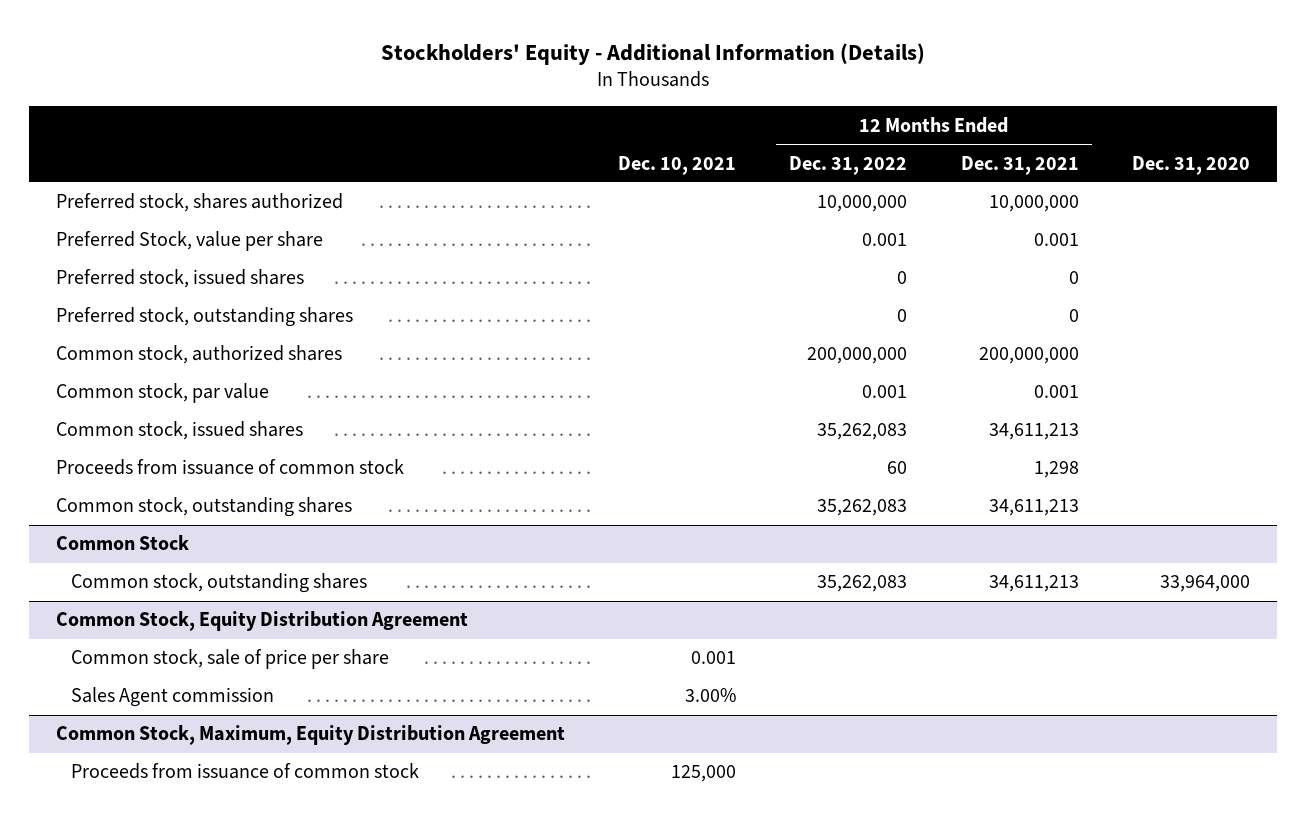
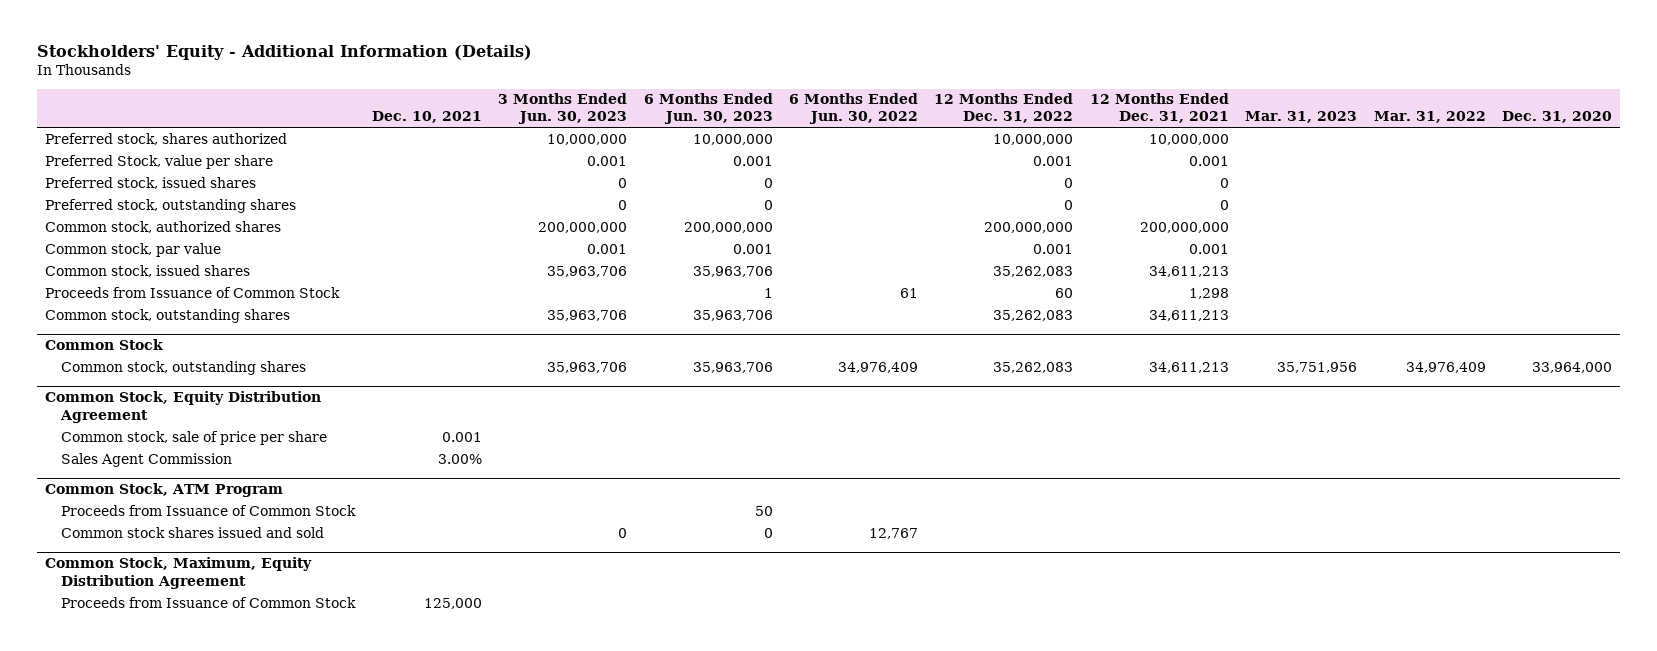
none -> [498,93,628,125] 3 Months Ended Jun. 30, 2023
none -> [643,93,773,125] 6 Months Ended Jun. 30, 2023
none -> [789,93,919,125] 6 Months Ended Jun. 30, 2022
none -> [1245,111,1358,124] Mar. 31, 2023
none -> [1373,111,1486,124] Mar. 31, 2022
[55,459,404,476] Proceeds from issuance of common stock -> [44,286,340,298] Proceeds from Issuance of Common Stock
[71,687,275,708] Sales Agent commission -> [61,452,233,467] Sales Agent Commission
none -> [44,483,283,498] Common Stock, ATM Program
none -> [61,504,357,516] Proceeds from Issuance of Common Stock
none -> [61,526,325,538] Common stock shares issued and sold
[71,763,420,780] Proceeds from issuance of common stock -> [61,596,357,608] Proceeds from Issuance of Common Stock

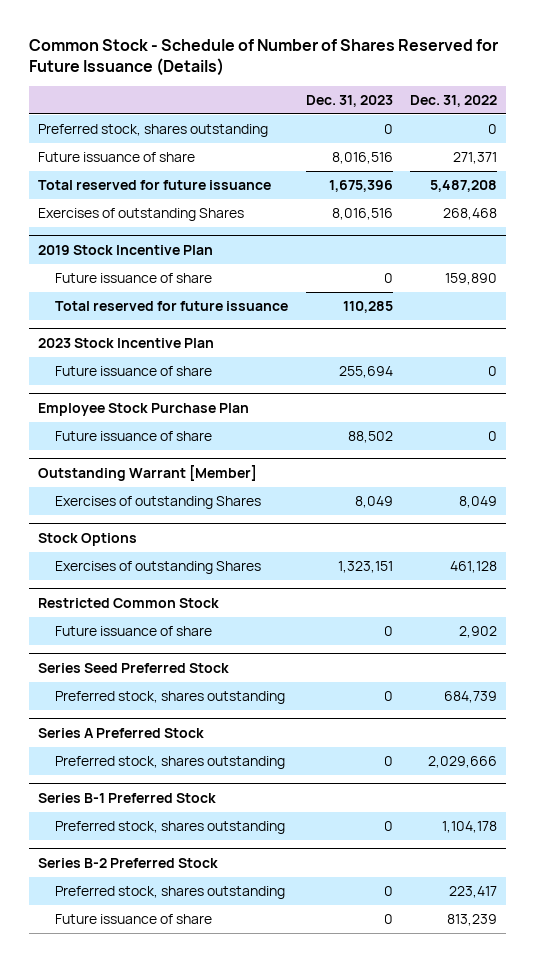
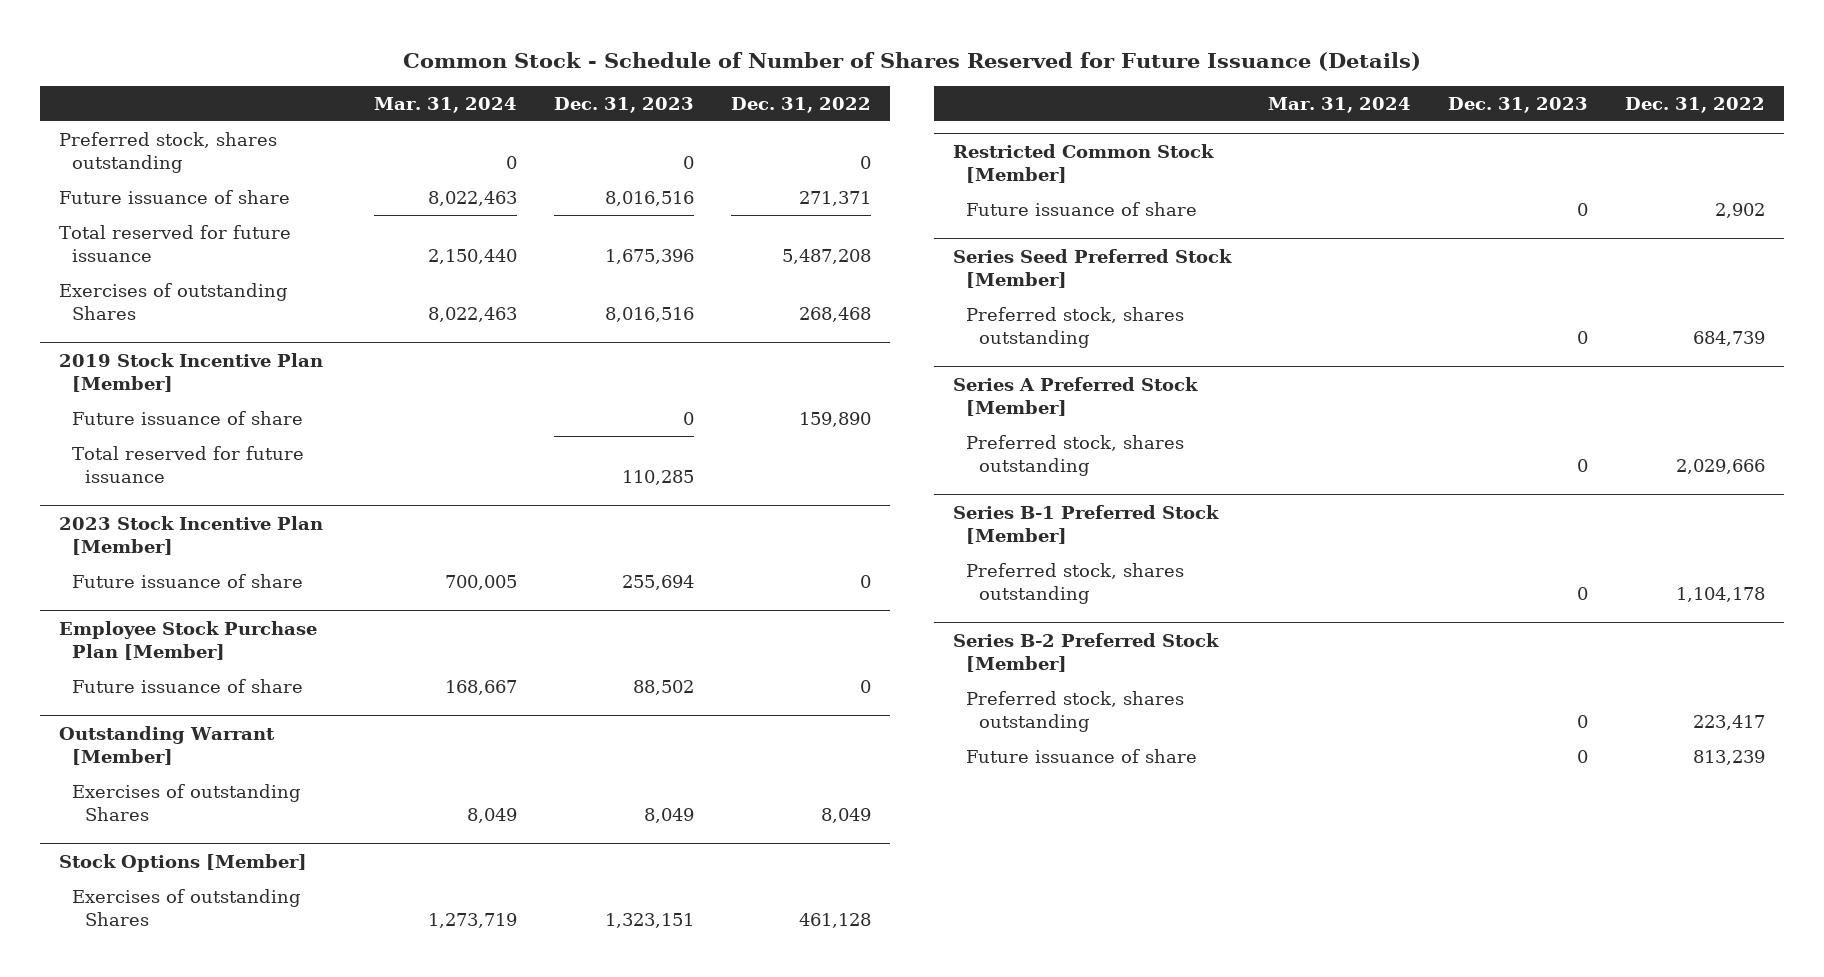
none -> [373,96,517,113] Mar. 31, 2024
[38,244,214,255] 2019 Stock Incentive Plan -> [58,352,323,392] 2019 Stock Incentive Plan [Member]
[38,337,215,348] 2023 Stock Incentive Plan -> [58,515,323,555] 2023 Stock Incentive Plan [Member]
[38,402,250,416] Employee Stock Purchase Plan -> [58,620,317,660] Employee Stock Purchase Plan [Member]
[38,532,138,546] Stock Options -> [58,853,307,872] Stock Options [Member]
[38,597,220,608] Restricted Common Stock -> [952,143,1214,183] Restricted Common Stock [Member]
[38,662,230,673] Series Seed Preferred Stock -> [952,248,1232,288] Series Seed Preferred Stock [Member]
[38,727,205,738] Series A Preferred Stock -> [952,376,1198,416] Series A Preferred Stock [Member]
[38,792,217,803] Series B-1 Preferred Stock -> [952,504,1219,544] Series B-1 Preferred Stock [Member]
[38,857,219,868] Series B-2 Preferred Stock -> [952,632,1219,672] Series B-2 Preferred Stock [Member]

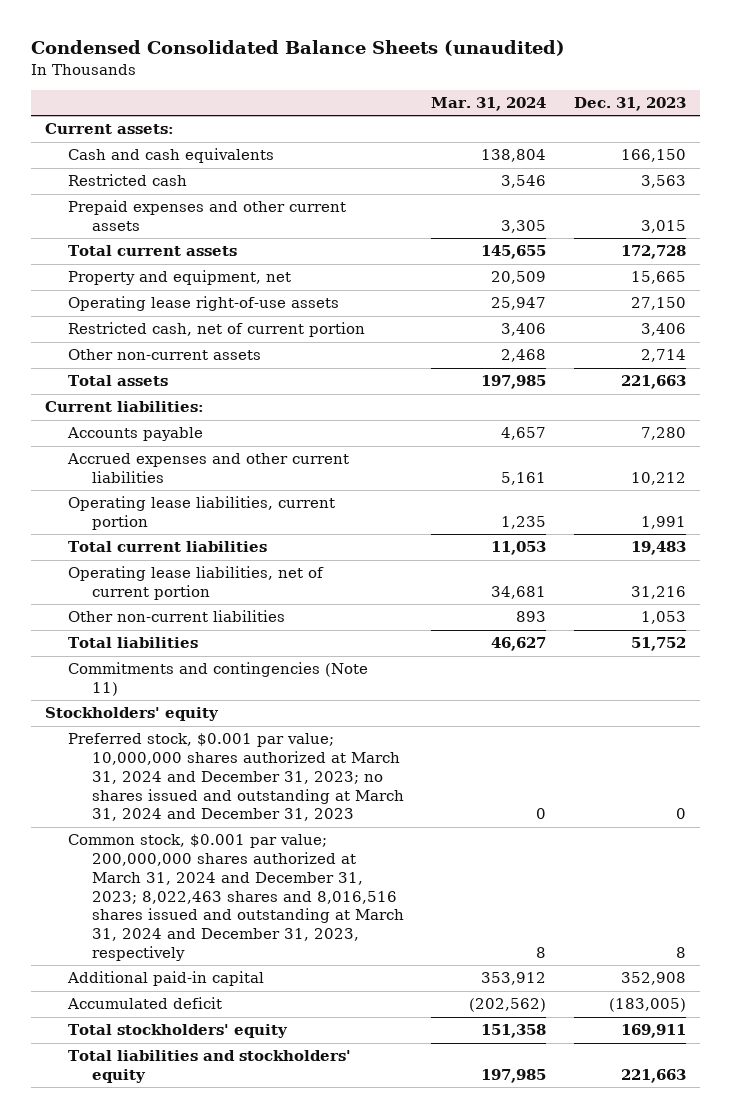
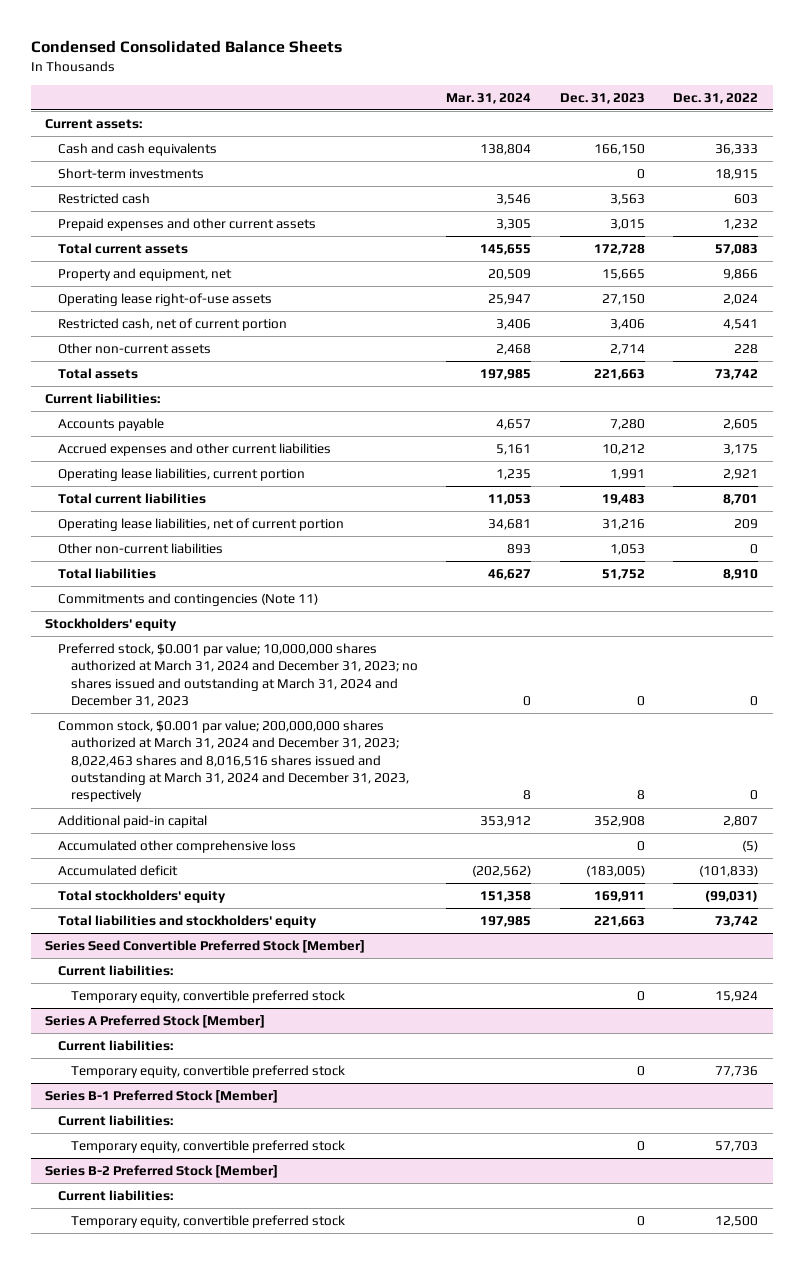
[31,40,566,57] Condensed Consolidated Balance Sheets (unaudited) -> [31,40,343,54] Condensed Consolidated Balance Sheets
none -> [673,92,759,104] Dec. 31, 2022
none -> [58,168,205,180] Short-term investments
none -> [58,840,297,854] Accumulated other comprehensive loss
none -> [45,940,366,954] Series Seed Convertible Preferred Stock [Member]
none -> [58,965,174,977] Current liabilities:
none -> [70,990,345,1004] Temporary equity, convertible preferred stock
none -> [45,1015,266,1029] Series A Preferred Stock [Member]
none -> [58,1040,174,1052] Current liabilities:
none -> [70,1065,345,1079] Temporary equity, convertible preferred stock
none -> [45,1090,279,1104] Series B-1 Preferred Stock [Member]
none -> [58,1115,174,1127] Current liabilities:
none -> [70,1140,345,1154] Temporary equity, convertible preferred stock
none -> [45,1165,279,1179] Series B-2 Preferred Stock [Member]
none -> [58,1190,174,1202] Current liabilities:
none -> [70,1215,345,1229] Temporary equity, convertible preferred stock

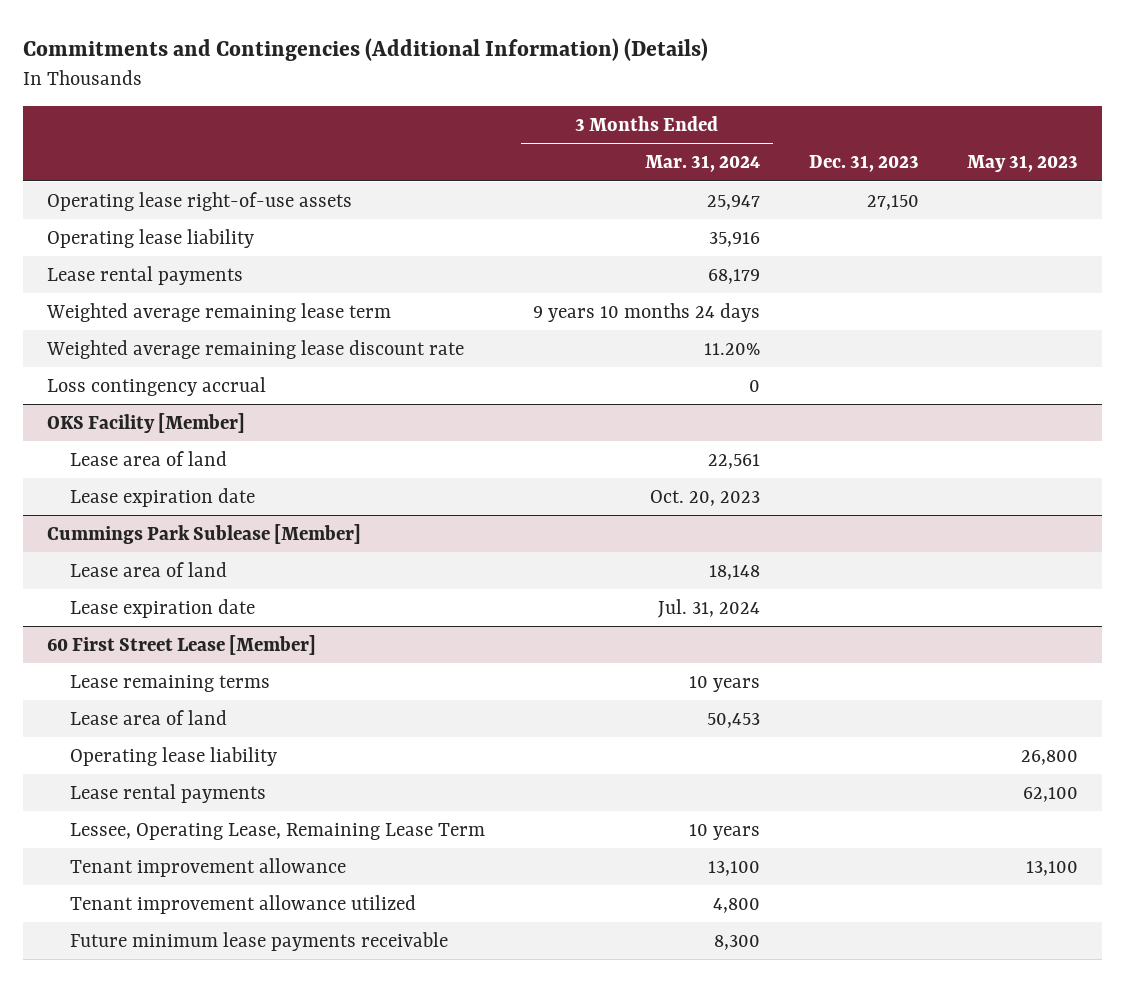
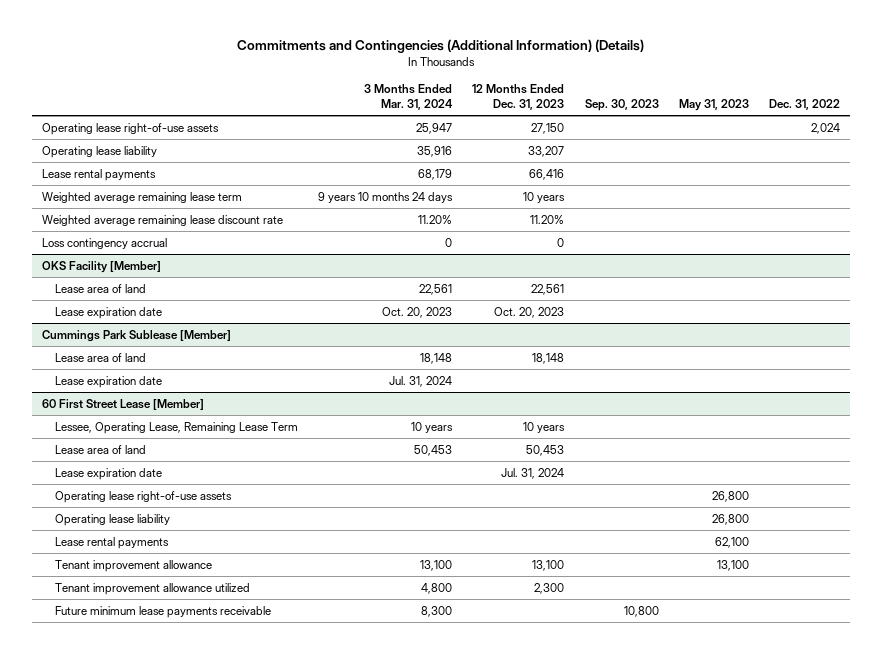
[808,155,919,173] Dec. 31, 2023 -> none
none -> [472,84,565,111] 12 Months Ended Dec. 31, 2023
none -> [584,99,659,112] Sep. 30, 2023
none -> [768,99,840,111] Dec. 31, 2022
[70,674,271,692] Lease remaining terms -> none
[70,822,486,840] Lessee, Operating Lease, Remaining Lease Term -> [55,421,299,434] Lessee, Operating Lease, Remaining Lease Term
none -> [55,467,163,480] Lease expiration date
none -> [55,490,233,503] Operating lease right-of-use assets

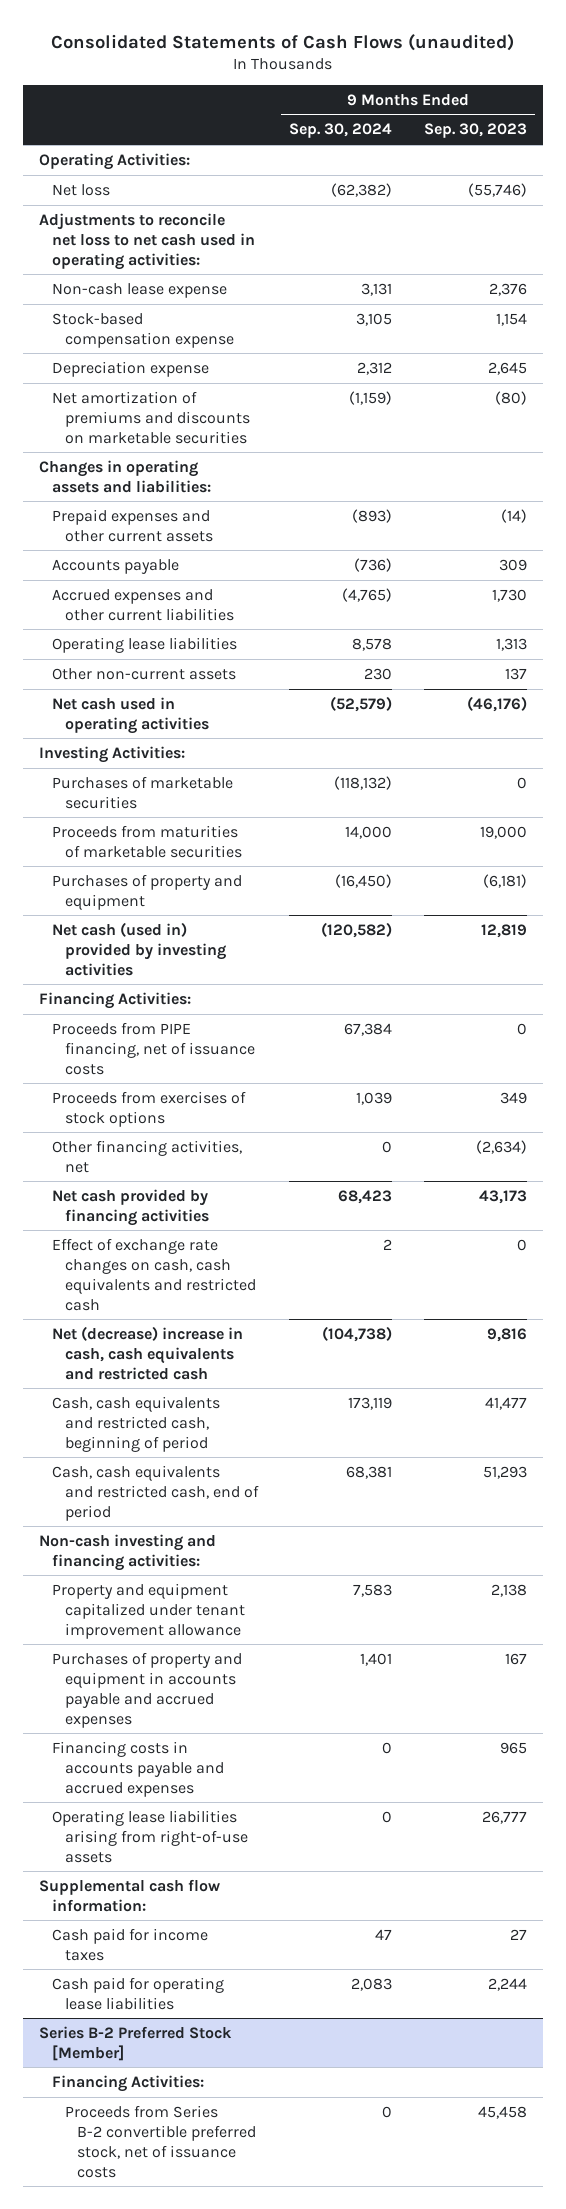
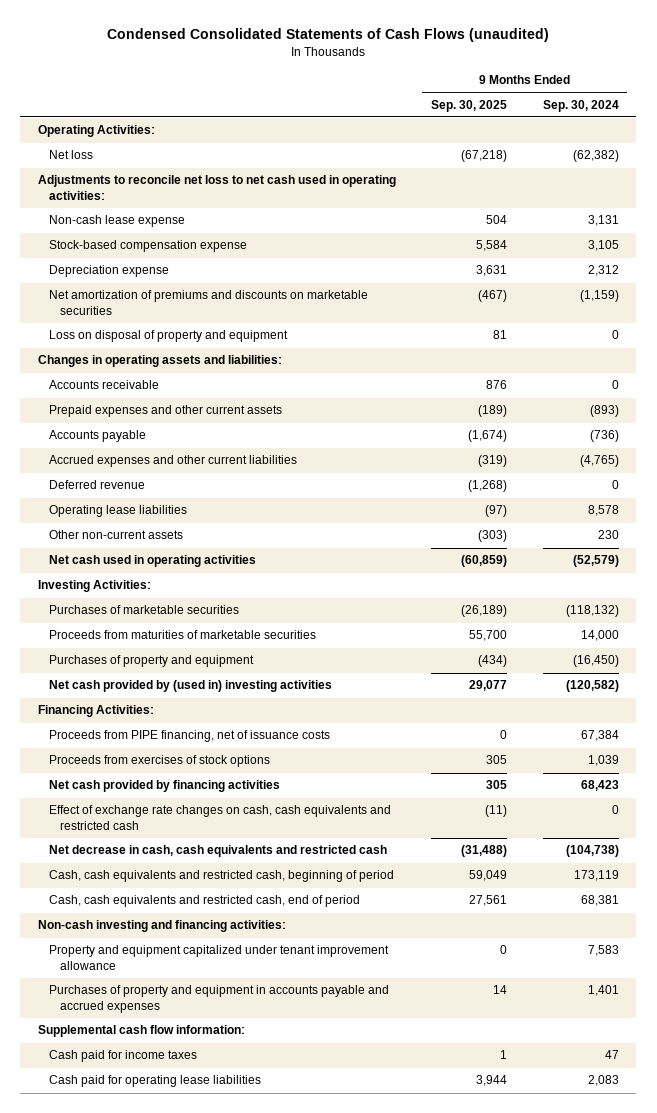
[50,33,514,51] Consolidated Statements of Cash Flows (unaudited) -> [107,28,550,43] Condensed Consolidated Statements of Cash Flows (unaudited)
[423,123,527,139] Sep. 30, 2023 -> none
none -> [431,99,508,112] Sep. 30, 2025
none -> [48,330,288,343] Loss on disposal of property and equipment
none -> [48,380,159,390] Accounts receivable
none -> [48,480,145,490] Deferred revenue
[51,921,226,976] Net cash (used in) provided by investing activities -> [48,680,332,693] Net cash provided by (used in) investing activities
[51,1139,242,1173] Other financing activities, net -> none
[383,1238,393,1250] 2 -> [611,805,619,815] 0
[51,1325,243,1380] Net (decrease) increase in cash, cash equivalents and restricted cash -> [48,845,387,858] Net decrease in cash, cash equivalents and restricted cash
[51,1740,224,1797] Financing costs in accounts payable and accrued expenses -> none
[51,1809,248,1863] Operating lease liabilities arising from right-of-use assets -> none
[38,2025,232,2061] Series B-2 Preferred Stock [Member] -> none
[51,2074,204,2092] Financing Activities: -> none
[64,2104,257,2178] Proceeds from Series B-2 convertible preferred stock, net of issuance costs -> none

